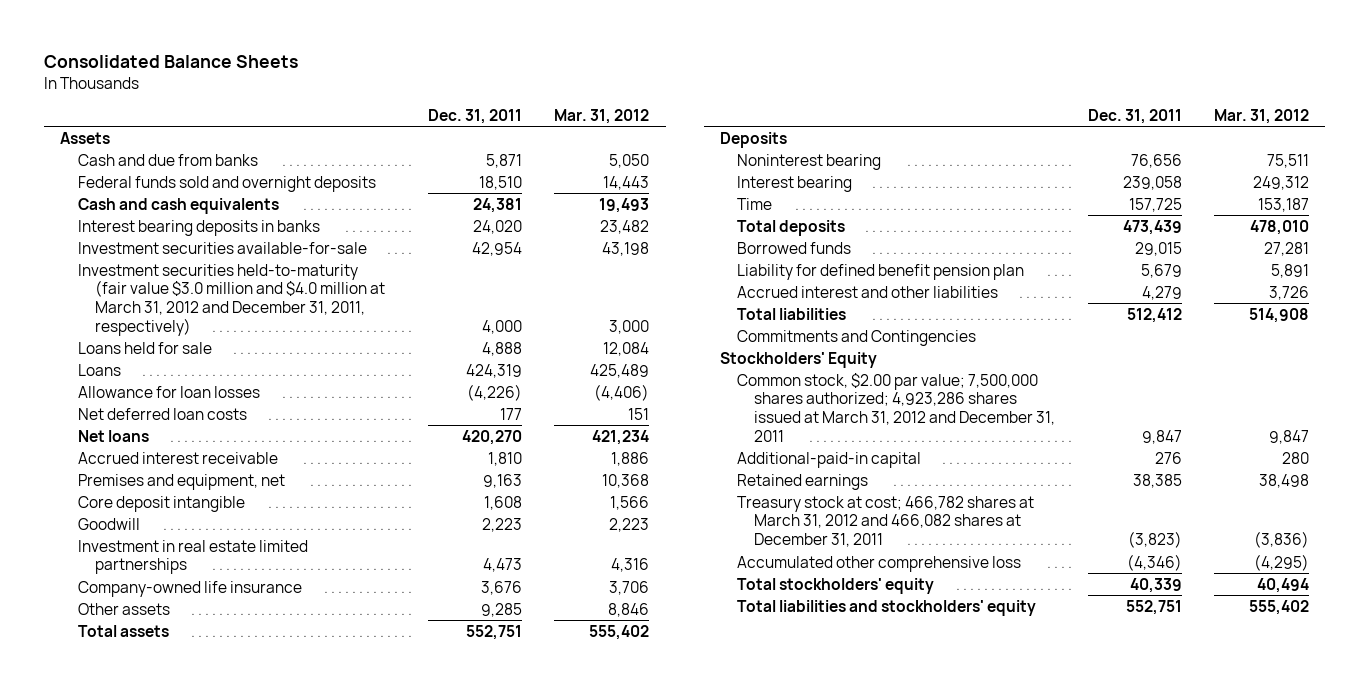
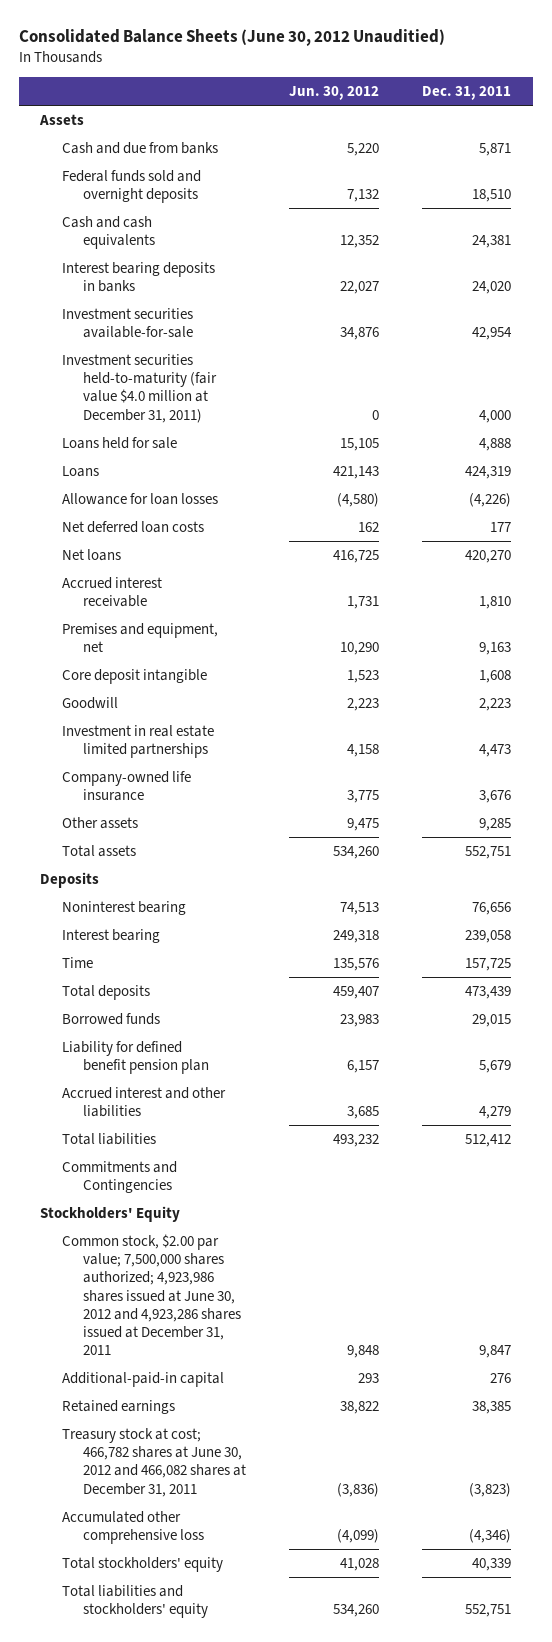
[44,54,299,68] Consolidated Balance Sheets -> [18,28,445,46] Consolidated Balance Sheets (June 30, 2012 Unauditied)
[554,108,650,124] Mar. 31, 2012 -> none
none -> [289,86,380,101] Jun. 30, 2012
[77,263,385,336] Investment securities held-to-maturity (fair value $3.0 million and $4.0 million at March 31, 2012 and December 31, 2011, respectively) -> [61,354,217,423] Investment securities held-to-maturity (fair value $4.0 million at December 31, 2011)
[737,372,1056,442] Common stock, $2.00 par value; 7,500,000 shares authorized; 4,923,286 shares issued at March 31, 2012 and December 31, 2011 -> [61,1234,241,1356] Common stock, $2.00 par value; 7,500,000 shares authorized; 4,923,986 shares issued at June 30, 2012 and 4,923,286 shares issued at December 31, 2011
[737,495,1035,548] Treasury stock at cost; 466,782 shares at March 31, 2012 and 466,082 shares at December 31, 2011 -> [61,1428,246,1497] Treasury stock at cost; 466,782 shares at June 30, 2012 and 466,082 shares at December 31, 2011

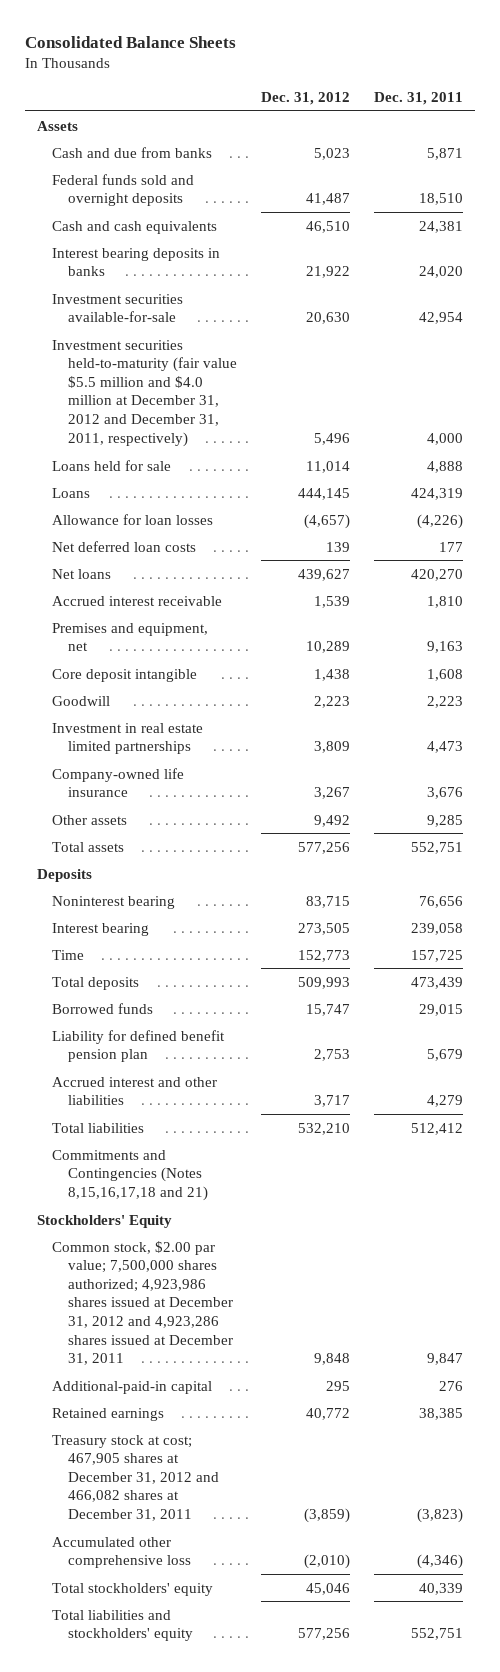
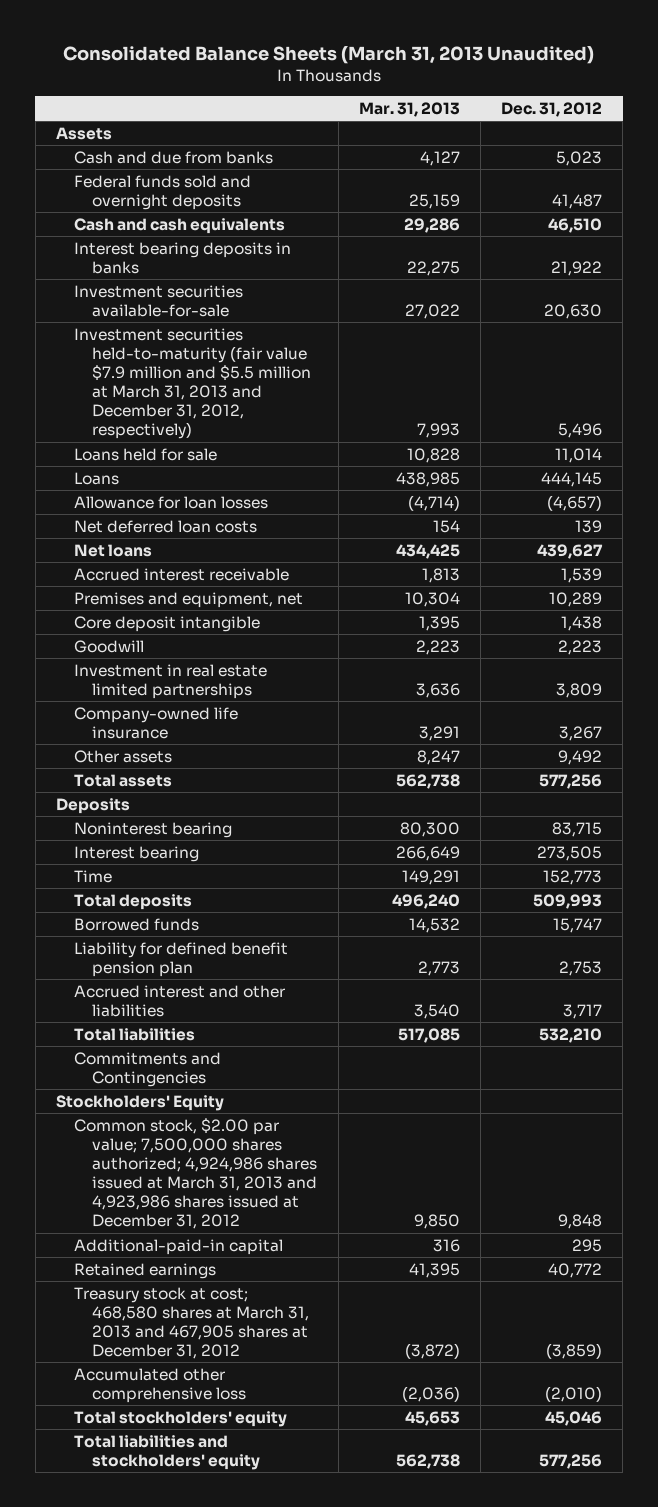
[25,36,237,49] Consolidated Balance Sheets -> [63,45,595,64] Consolidated Balance Sheets (March 31, 2013 Unaudited)
[374,91,464,105] Dec. 31, 2011 -> none
none -> [358,102,460,118] Mar. 31, 2013
[52,339,237,447] Investment securities held-to-maturity (fair value $5.5 million and $4.0 million at December 31, 2012 and December 31, 2011, respectively) -> [74,327,312,440] Investment securities held-to-maturity (fair value $7.9 million and $5.5 million at March 31, 2013 and December 31, 2012, respectively)
[52,1149,208,1201] Commitments and Contingencies (Notes 8,15,16,17,18 and 21) -> [74,1051,222,1087] Commitments and Contingencies
[52,1240,233,1366] Common stock, $2.00 par value; 7,500,000 shares authorized; 4,923,986 shares issued at December 31, 2012 and 4,923,286 shares issued at December 31, 2011 -> [74,1117,318,1230] Common stock, $2.00 par value; 7,500,000 shares authorized; 4,924,986 shares issued at March 31, 2013 and 4,923,986 shares issued at December 31, 2012
[52,1434,219,1522] Treasury stock at cost; 467,905 shares at December 31, 2012 and 466,082 shares at December 31, 2011 -> [74,1286,310,1360] Treasury stock at cost; 468,580 shares at March 31, 2013 and 467,905 shares at December 31, 2012

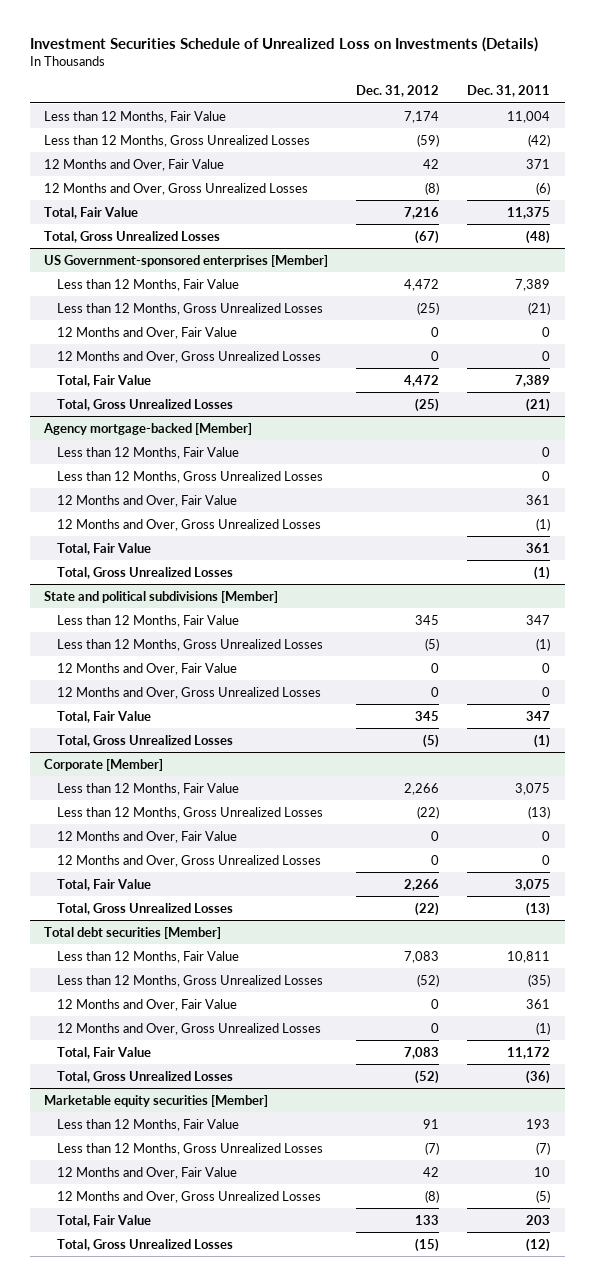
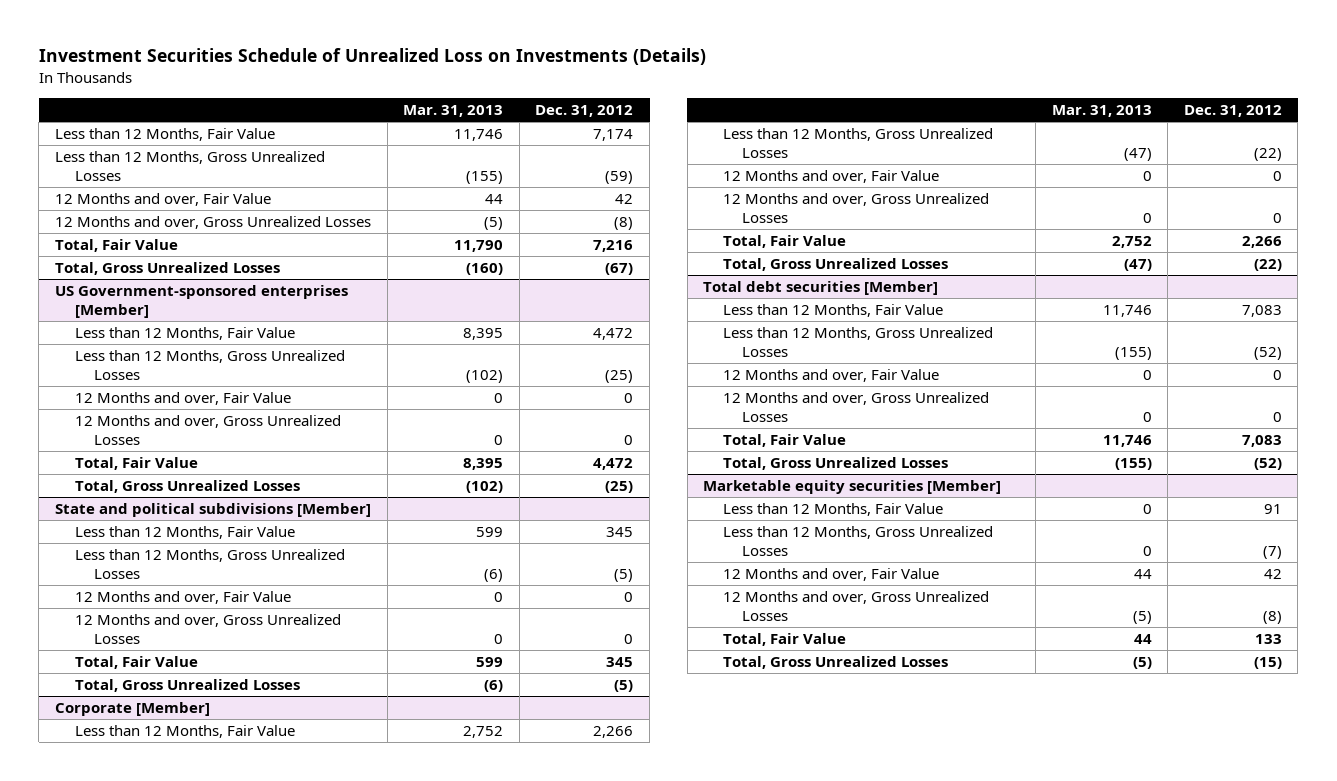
[467,84,551,97] Dec. 31, 2011 -> none
none -> [403,104,504,117] Mar. 31, 2013
[43,158,224,171] 12 Months and Over, Fair Value -> [55,193,272,207] 12 Months and over, Fair Value
[43,182,308,195] 12 Months and Over, Gross Unrealized Losses -> [55,216,372,230] 12 Months and over, Gross Unrealized Losses
[57,326,238,339] 12 Months and Over, Fair Value -> [74,392,291,406] 12 Months and over, Fair Value
[57,350,322,363] 12 Months and Over, Gross Unrealized Losses -> [74,415,341,445] 12 Months and over, Gross Unrealized Losses
[42,422,252,435] Agency mortgage-backed [Member] -> none
[57,446,240,459] Less than 12 Months, Fair Value -> none
[57,470,324,483] Less than 12 Months, Gross Unrealized Losses -> none
[57,494,238,507] 12 Months and Over, Fair Value -> none
[57,518,322,531] 12 Months and Over, Gross Unrealized Losses -> none
[57,542,152,555] Total, Fair Value -> none
[57,566,234,579] Total, Gross Unrealized Losses -> none
[57,662,238,675] 12 Months and Over, Fair Value -> [74,591,291,605] 12 Months and over, Fair Value
[57,686,322,699] 12 Months and Over, Gross Unrealized Losses -> [74,614,341,644] 12 Months and over, Gross Unrealized Losses
[57,830,238,843] 12 Months and Over, Fair Value -> [722,170,939,184] 12 Months and over, Fair Value
[57,854,322,867] 12 Months and Over, Gross Unrealized Losses -> [722,193,989,223] 12 Months and over, Gross Unrealized Losses
[57,998,238,1011] 12 Months and Over, Fair Value -> [722,369,939,383] 12 Months and over, Fair Value
[57,1022,322,1035] 12 Months and Over, Gross Unrealized Losses -> [722,392,989,422] 12 Months and over, Gross Unrealized Losses
[57,1166,238,1179] 12 Months and Over, Fair Value -> [722,568,939,582] 12 Months and over, Fair Value
[57,1190,322,1203] 12 Months and Over, Gross Unrealized Losses -> [722,591,989,621] 12 Months and over, Gross Unrealized Losses

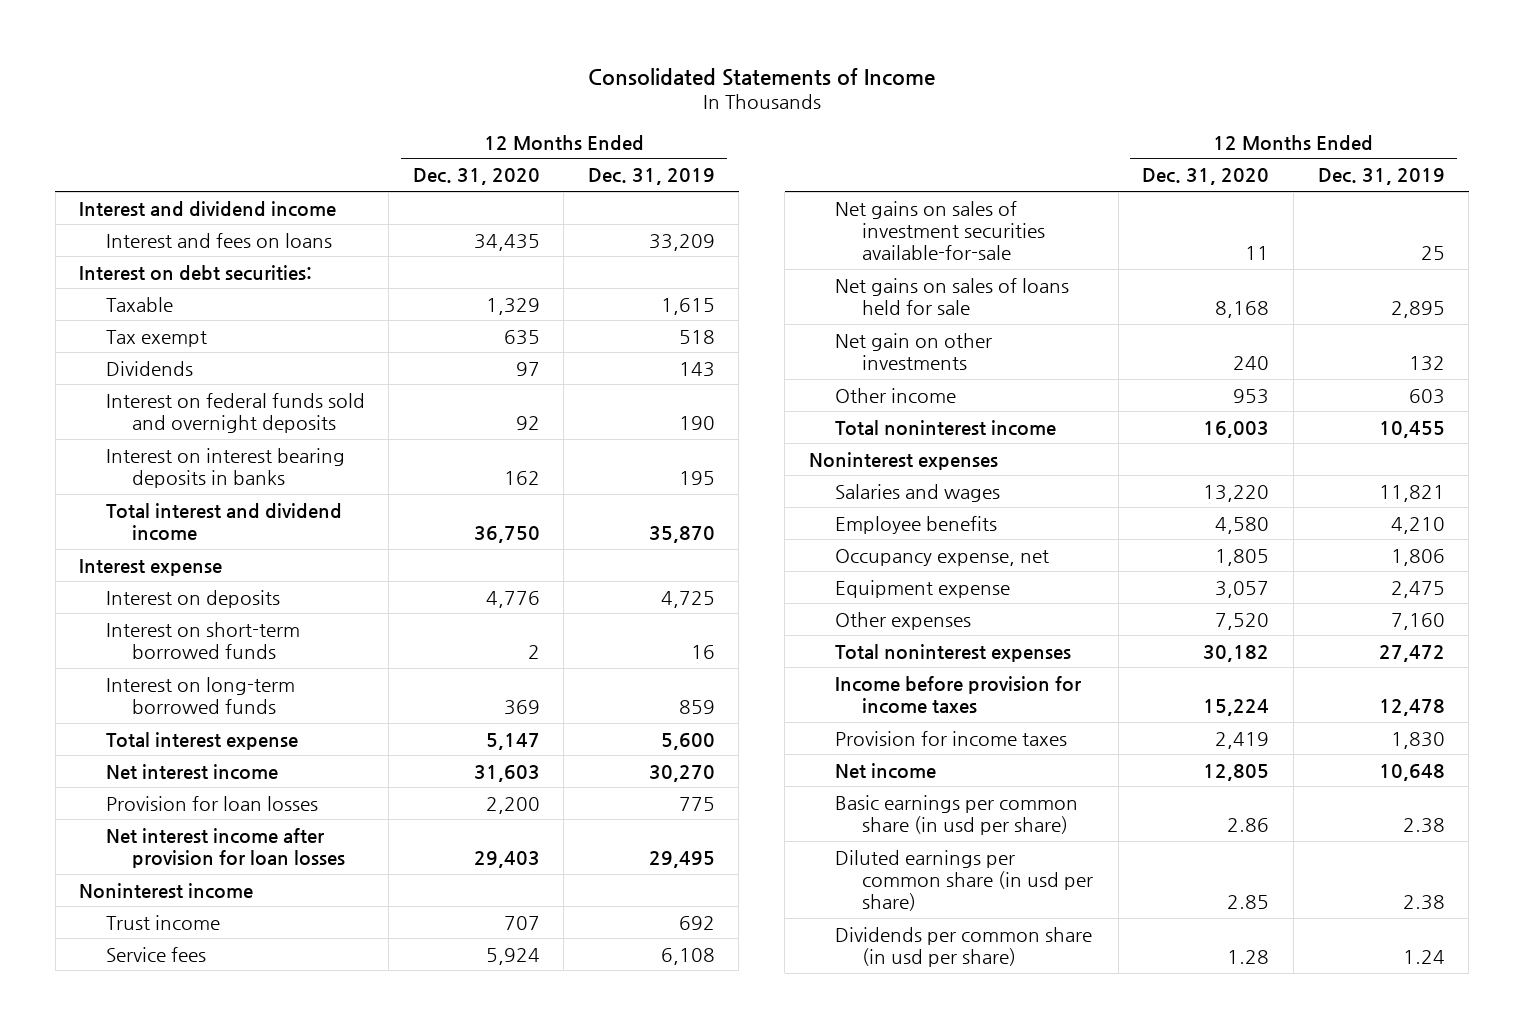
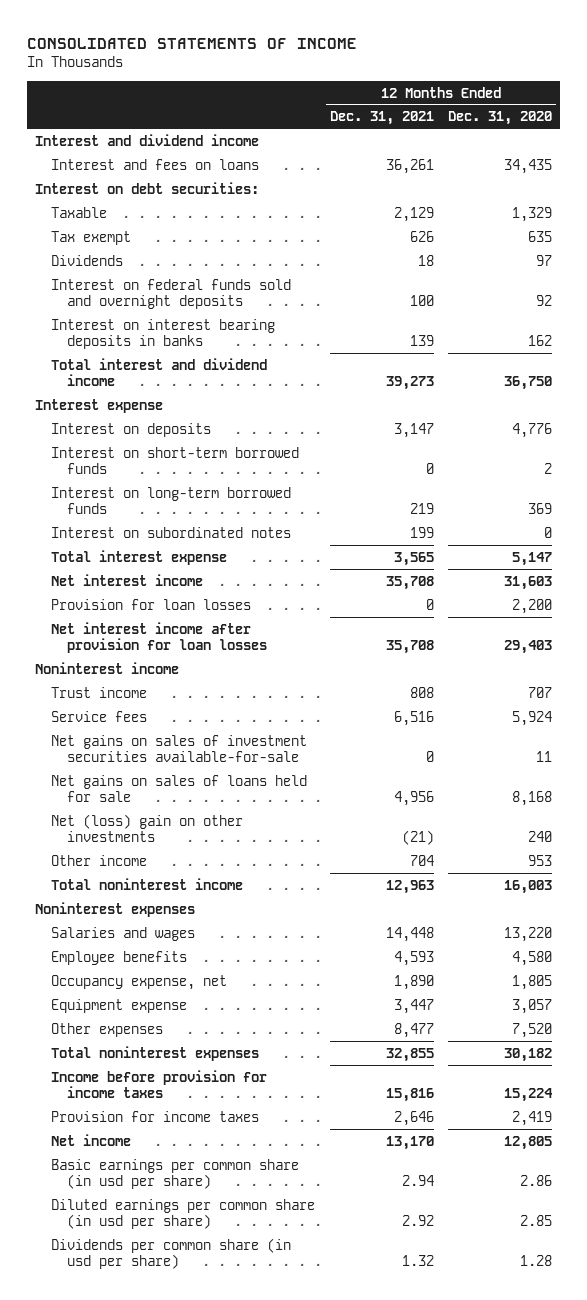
[587,67,935,86] Consolidated Statements of Income -> [27,37,358,49] CONSOLIDATED STATEMENTS OF INCOME
[587,168,715,186] Dec. 31, 2019 -> none
none -> [329,111,434,126] Dec. 31, 2021
none -> [50,526,291,538] Interest on subordinated notes
[835,332,993,370] Net gain on other investments -> [50,813,243,843] Net (loss) gain on other investments

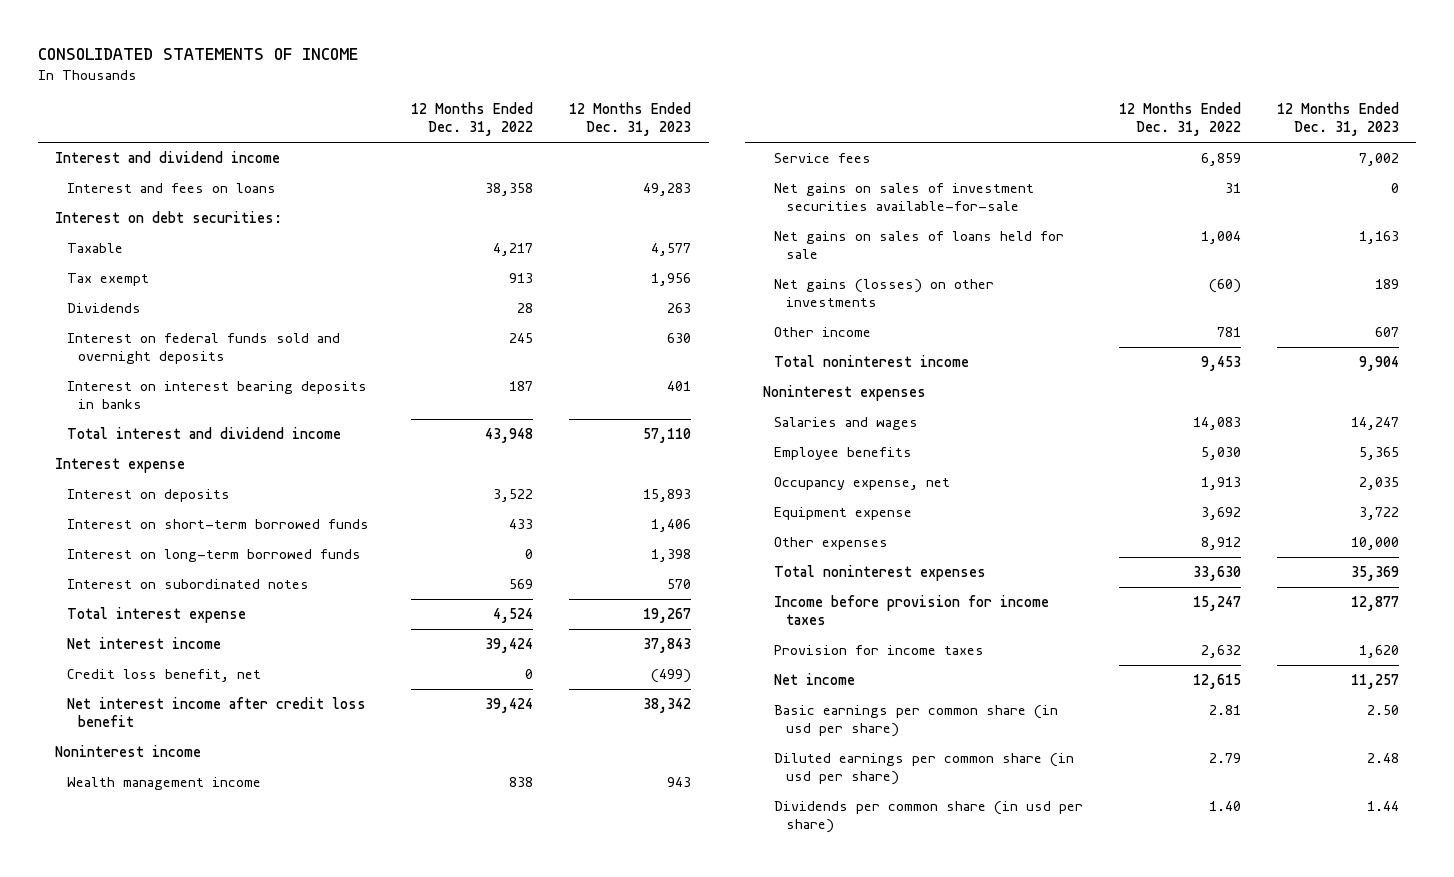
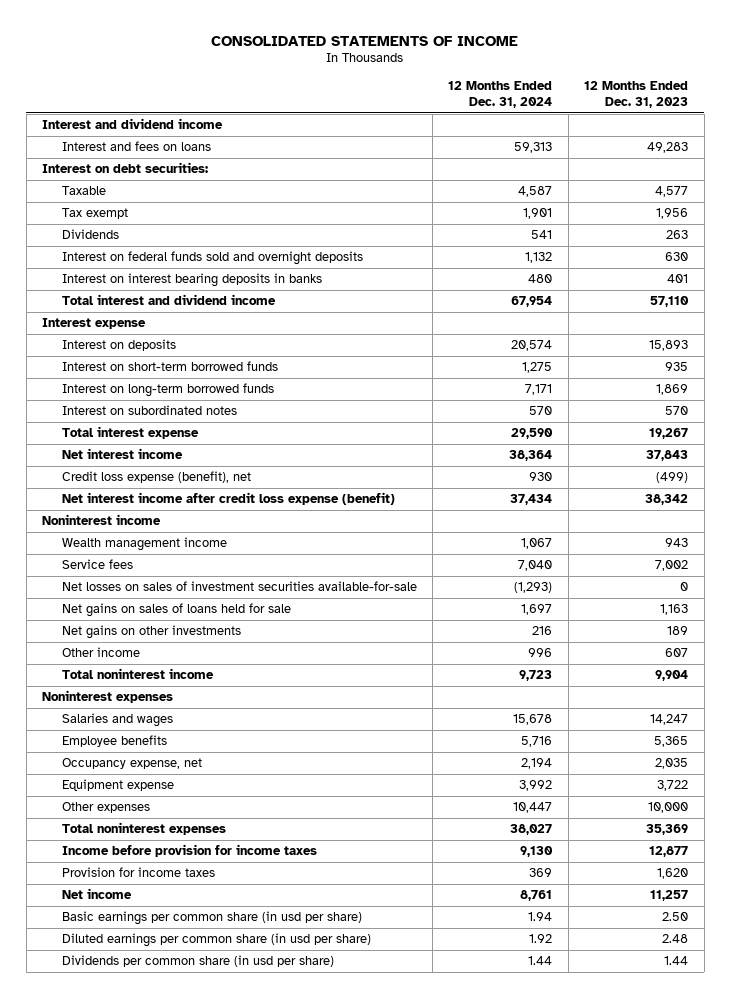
[411,102,534,137] 12 Months Ended Dec. 31, 2022 -> none
none -> [448,81,553,108] 12 Months Ended Dec. 31, 2024
[650,518,691,532] 1,406 -> [665,362,689,372] 935
[650,548,691,562] 1,398 -> [656,384,689,396] 1,869
[66,668,261,682] Credit loss benefit, net -> [61,471,251,484] Credit loss expense (benefit), net
[66,696,366,727] Net interest income after credit loss benefit -> [61,492,395,506] Net interest income after credit loss expense (benefit)
[774,182,1035,211] Net gains on sales of investment securities available-for-sale -> [61,581,417,592] Net losses on sales of investment securities available-for-sale
[774,278,995,307] Net gains (losses) on other investments -> [61,625,241,640] Net gains on other investments

